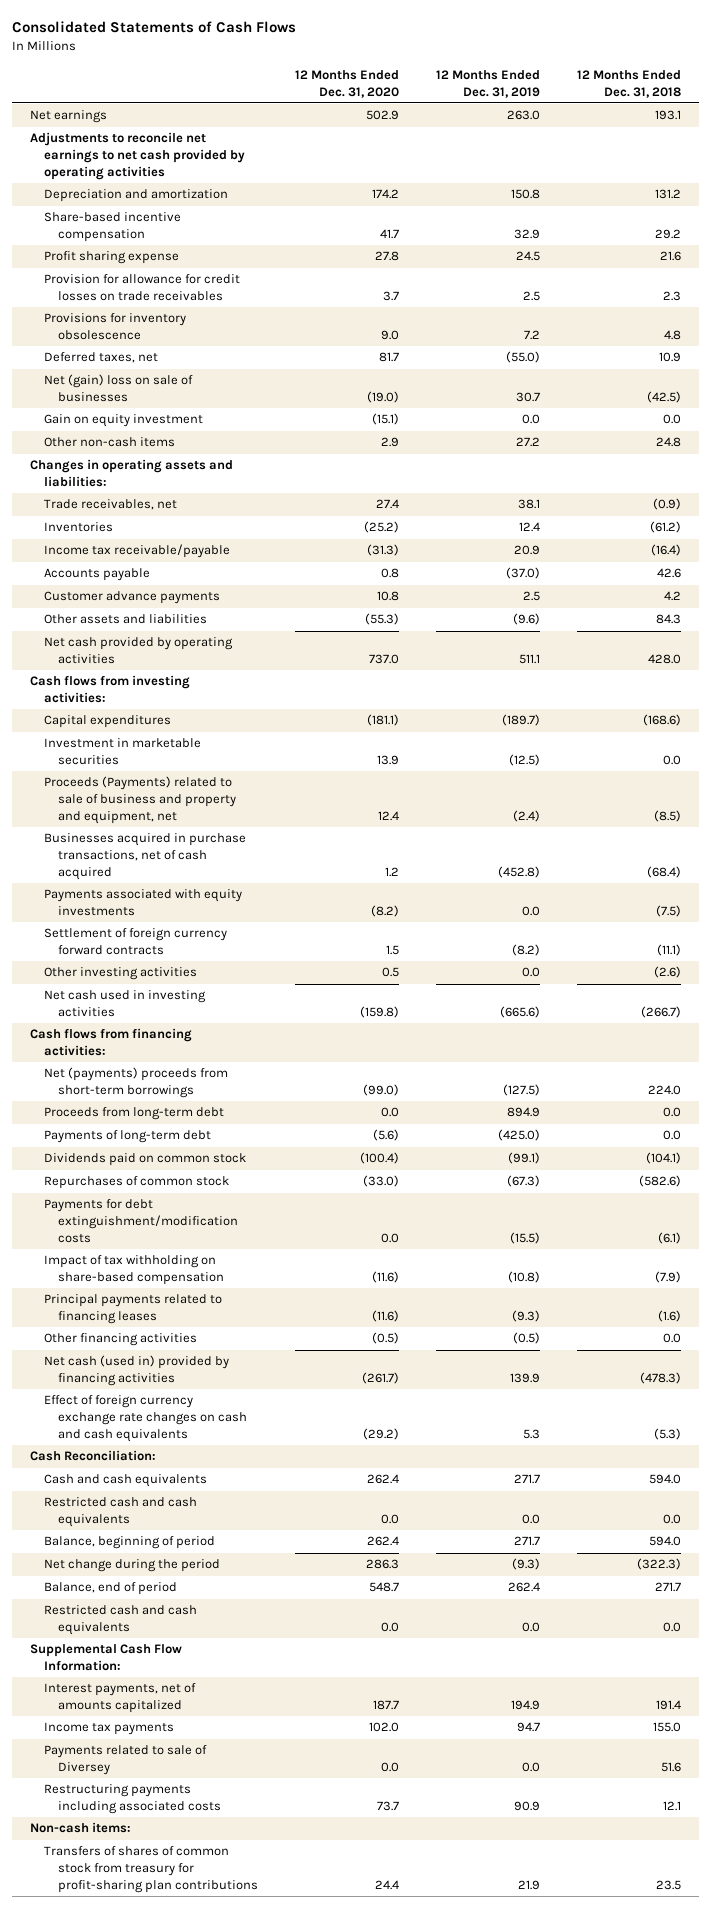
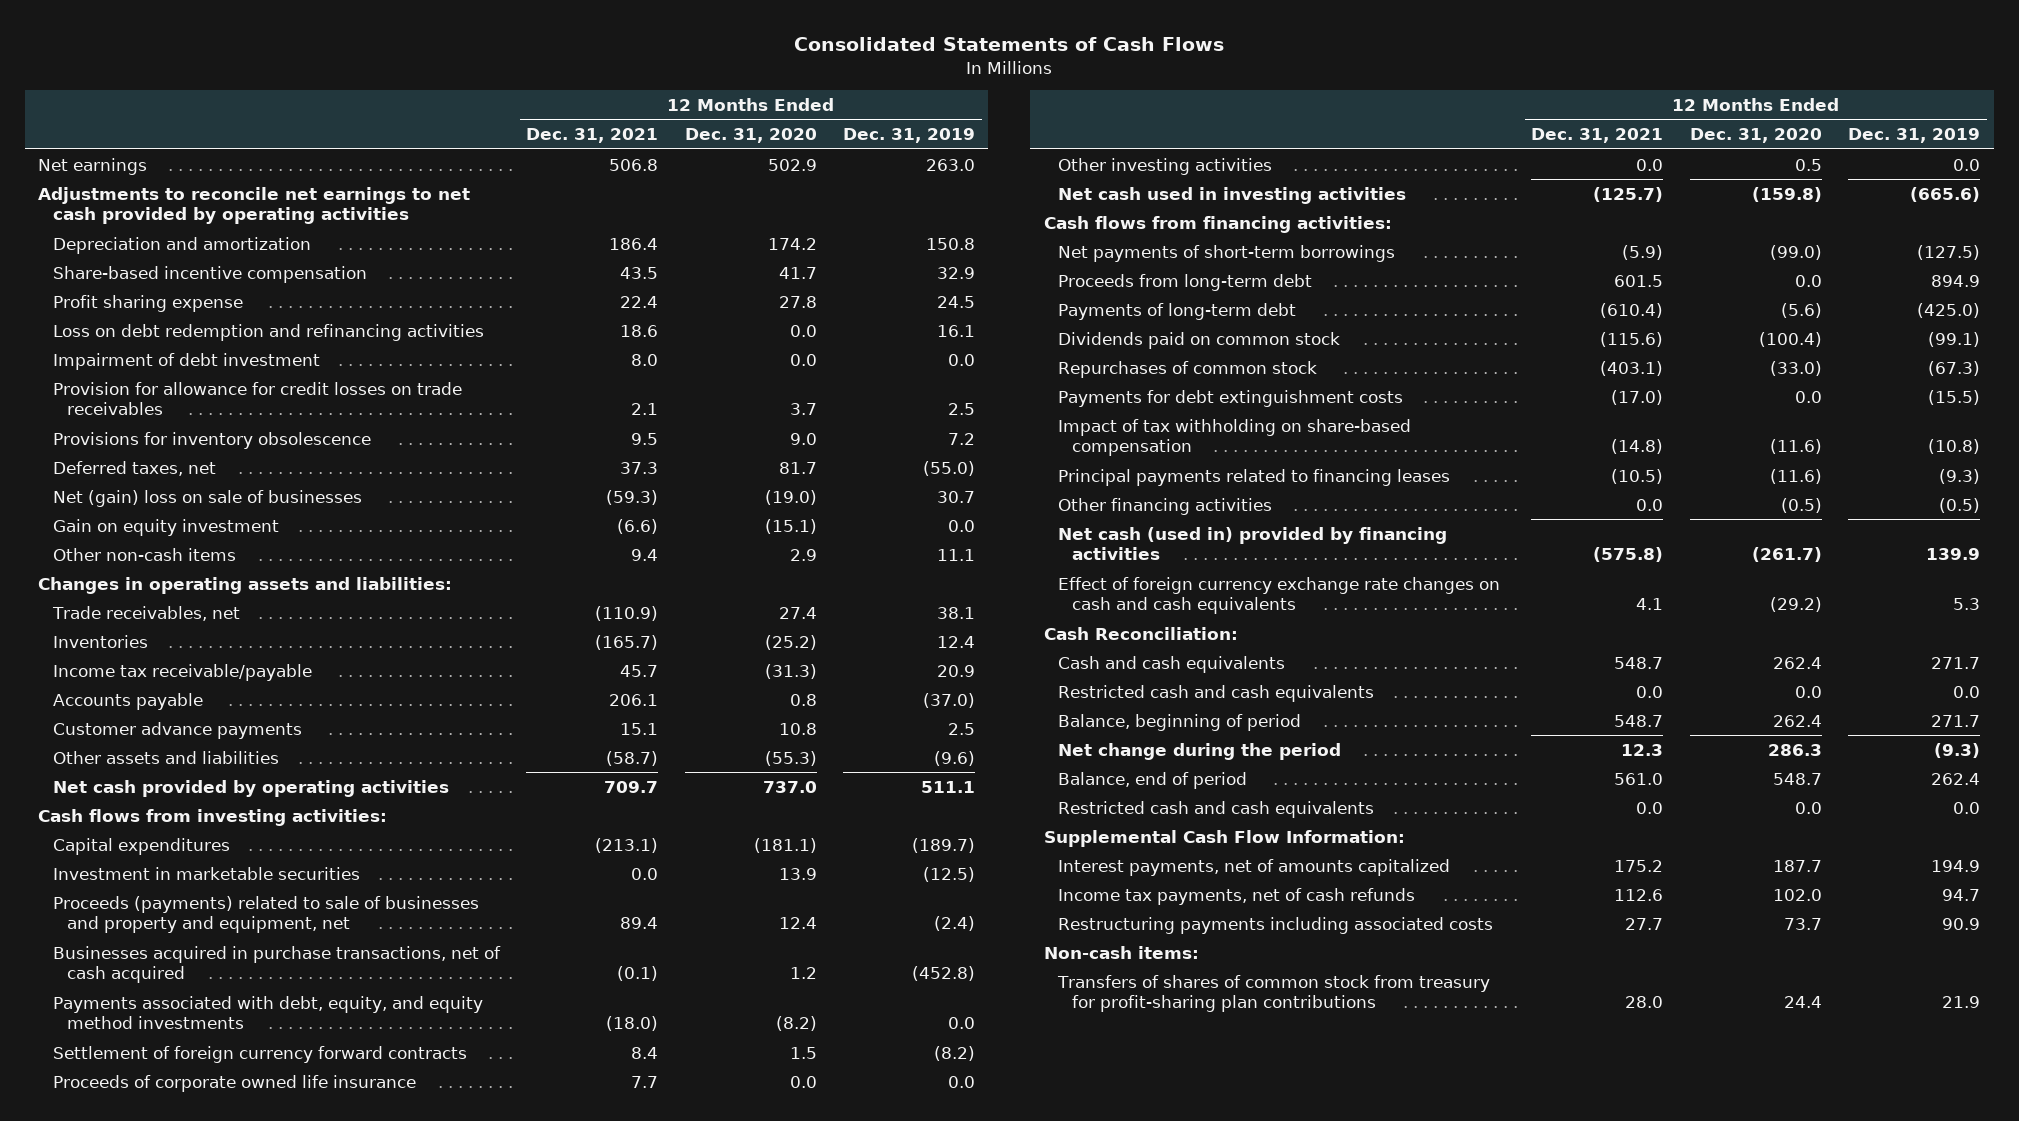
[576,69,681,98] 12 Months Ended Dec. 31, 2018 -> none
none -> [526,128,659,144] Dec. 31, 2021
none -> [52,323,484,341] Loss on debt redemption and refinancing activities
none -> [52,352,320,370] Impairment of debt investment
[515,437,540,448] 27.2 -> [937,548,976,561] 11.1
[44,776,237,824] Proceeds (Payments) related to sale of business and property and equipment, net -> [52,895,479,934] Proceeds (payments) related to sale of businesses and property and equipment, net
[44,889,243,917] Payments associated with equity investments -> [52,995,483,1030] Payments associated with debt, equity, and equity method investments
none -> [52,1074,416,1092] Proceeds of corporate owned life insurance
[44,1067,229,1099] Net (payments) proceeds from short-term borrowings -> [1057,244,1395,262] Net payments of short-term borrowings
[44,1199,239,1243] Payments for debt extinguishment/modification costs -> [1057,389,1403,407] Payments for debt extinguishment costs
[44,1745,208,1776] Payments related to sale of Diversey -> none
[44,1722,175,1736] Income tax payments -> [1057,887,1415,905] Income tax payments, net of cash refunds

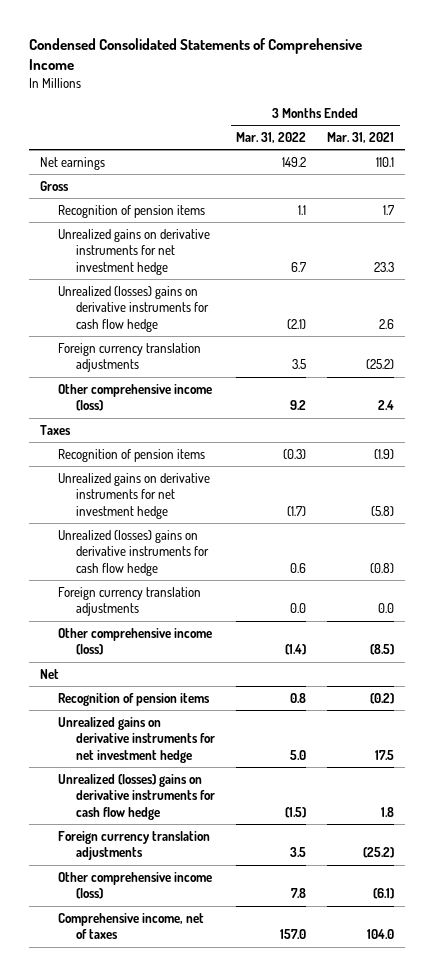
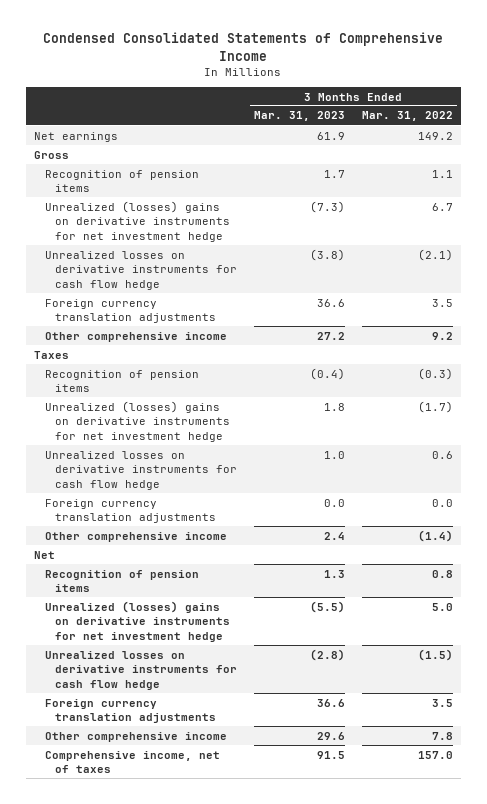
[327,132,395,144] Mar. 31, 2021 -> none
none -> [253,111,345,122] Mar. 31, 2023
[58,228,211,276] Unrealized gains on derivative instruments for net investment hedge -> [44,200,231,242] Unrealized (losses) gains on derivative instruments for net investment hedge
[58,285,210,333] Unrealized (losses) gains on derivative instruments for cash flow hedge -> [44,250,238,290] Unrealized losses on derivative instruments for cash flow hedge
[58,383,213,412] Other comprehensive income (loss) -> [44,331,227,342] Other comprehensive income
[58,472,211,520] Unrealized gains on derivative instruments for net investment hedge -> [44,400,231,442] Unrealized (losses) gains on derivative instruments for net investment hedge
[58,529,210,577] Unrealized (losses) gains on derivative instruments for cash flow hedge -> [44,450,238,490] Unrealized losses on derivative instruments for cash flow hedge
[58,627,213,656] Other comprehensive income (loss) -> [44,531,227,542] Other comprehensive income
[58,716,216,764] Unrealized gains on derivative instruments for net investment hedge -> [44,600,231,642] Unrealized (losses) gains on derivative instruments for net investment hedge
[58,773,216,821] Unrealized (losses) gains on derivative instruments for cash flow hedge -> [44,650,238,690] Unrealized losses on derivative instruments for cash flow hedge
[58,871,213,900] Other comprehensive income (loss) -> [44,731,227,742] Other comprehensive income

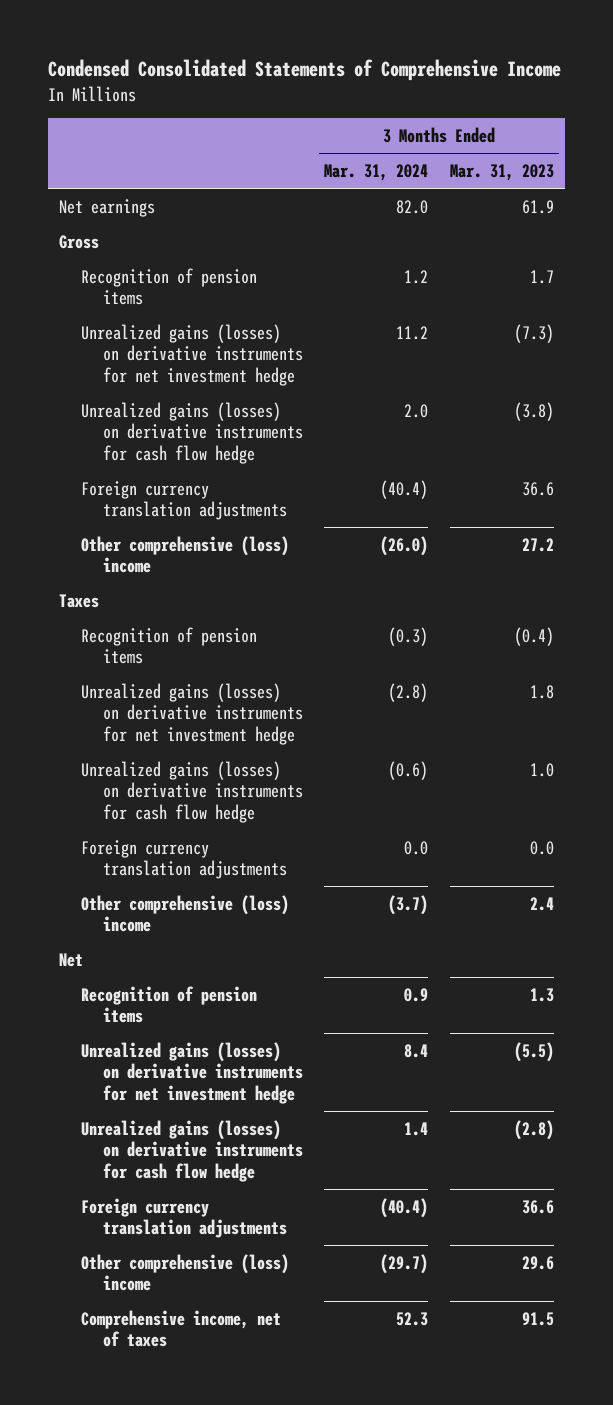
[361,111,453,122] Mar. 31, 2022 -> none
none -> [324,163,429,181] Mar. 31, 2024
[44,200,231,242] Unrealized (losses) gains on derivative instruments for net investment hedge -> [80,323,303,386] Unrealized gains (losses) on derivative instruments for net investment hedge
[44,250,238,290] Unrealized losses on derivative instruments for cash flow hedge -> [80,401,303,464] Unrealized gains (losses) on derivative instruments for cash flow hedge
[44,331,227,342] Other comprehensive income -> [80,535,289,574] Other comprehensive (loss) income
[44,400,231,442] Unrealized (losses) gains on derivative instruments for net investment hedge -> [80,682,303,745] Unrealized gains (losses) on derivative instruments for net investment hedge
[44,450,238,490] Unrealized losses on derivative instruments for cash flow hedge -> [80,760,303,823] Unrealized gains (losses) on derivative instruments for cash flow hedge
[44,531,227,542] Other comprehensive income -> [80,894,289,933] Other comprehensive (loss) income
[44,600,231,642] Unrealized (losses) gains on derivative instruments for net investment hedge -> [80,1041,303,1104] Unrealized gains (losses) on derivative instruments for net investment hedge
[44,650,238,690] Unrealized losses on derivative instruments for cash flow hedge -> [80,1119,303,1182] Unrealized gains (losses) on derivative instruments for cash flow hedge
[44,731,227,742] Other comprehensive income -> [80,1253,289,1292] Other comprehensive (loss) income

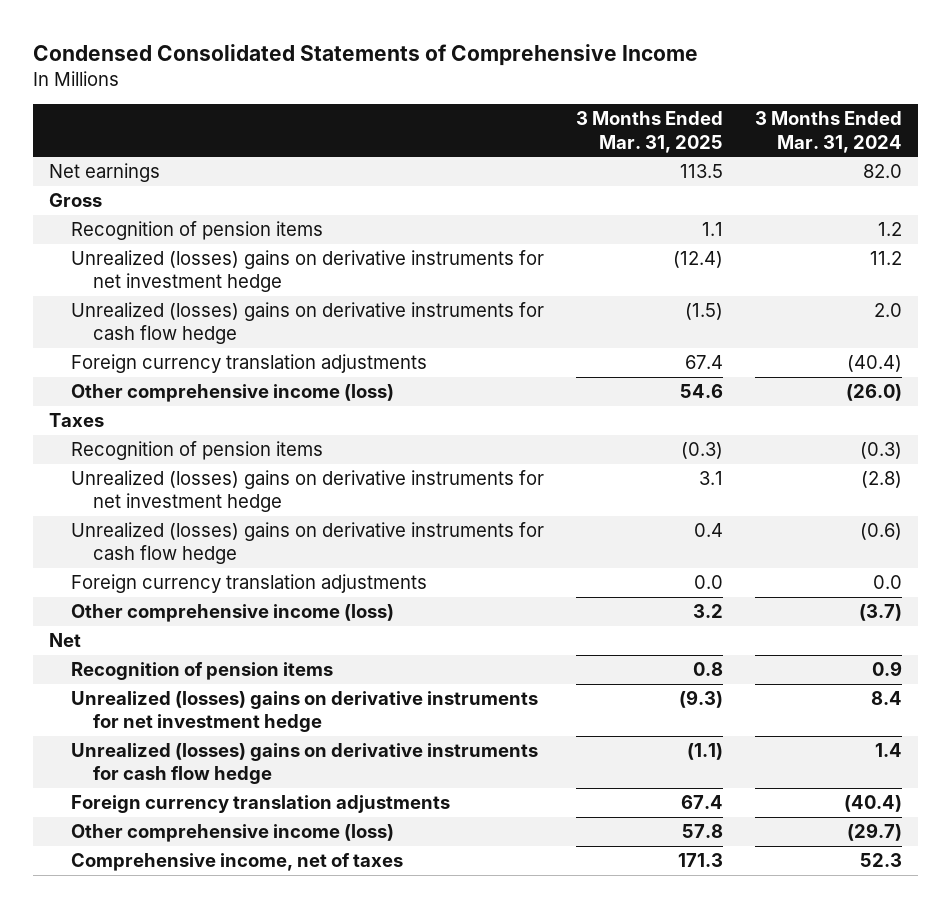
[449,163,554,181] Mar. 31, 2023 -> none
none -> [575,111,723,153] 3 Months Ended Mar. 31, 2025
[80,323,303,386] Unrealized gains (losses) on derivative instruments for net investment hedge -> [70,250,544,293] Unrealized (losses) gains on derivative instruments for net investment hedge
[80,401,303,464] Unrealized gains (losses) on derivative instruments for cash flow hedge -> [70,302,544,345] Unrealized (losses) gains on derivative instruments for cash flow hedge
[80,535,289,574] Other comprehensive (loss) income -> [70,384,394,403] Other comprehensive income (loss)
[80,682,303,745] Unrealized gains (losses) on derivative instruments for net investment hedge -> [70,470,544,513] Unrealized (losses) gains on derivative instruments for net investment hedge
[80,760,303,823] Unrealized gains (losses) on derivative instruments for cash flow hedge -> [70,522,544,565] Unrealized (losses) gains on derivative instruments for cash flow hedge
[80,894,289,933] Other comprehensive (loss) income -> [70,604,394,623] Other comprehensive income (loss)
[80,1041,303,1104] Unrealized gains (losses) on derivative instruments for net investment hedge -> [70,691,538,733] Unrealized (losses) gains on derivative instruments for net investment hedge
[80,1119,303,1182] Unrealized gains (losses) on derivative instruments for cash flow hedge -> [70,743,538,785] Unrealized (losses) gains on derivative instruments for cash flow hedge
[80,1253,289,1292] Other comprehensive (loss) income -> [70,824,394,843] Other comprehensive income (loss)

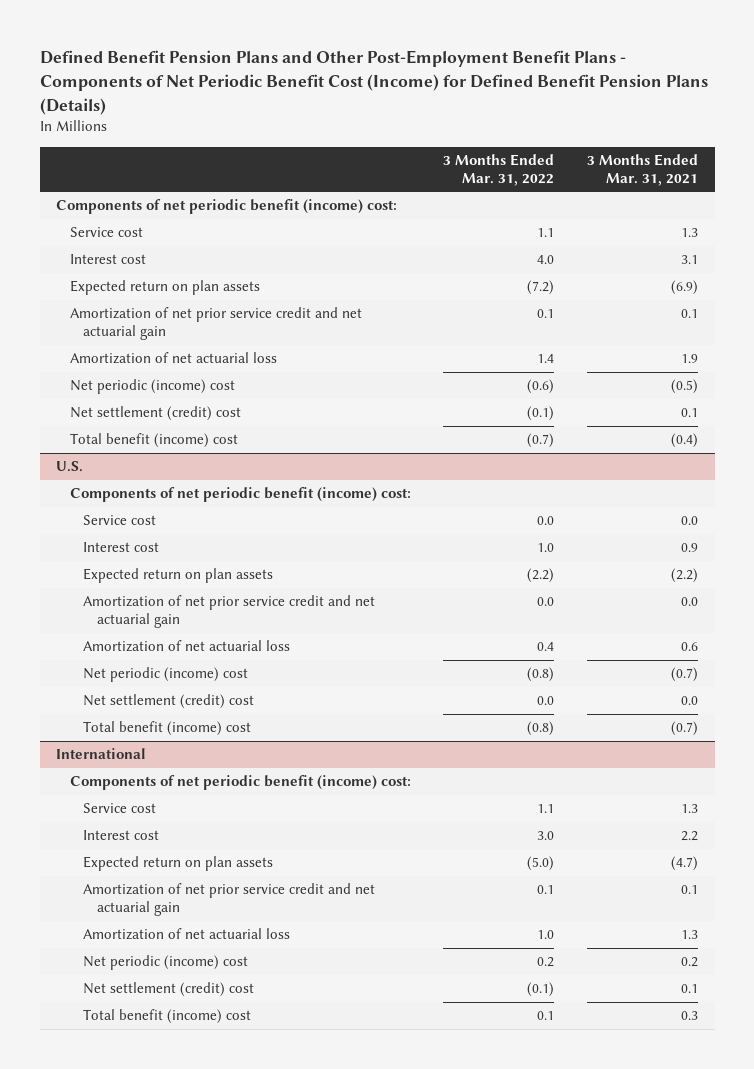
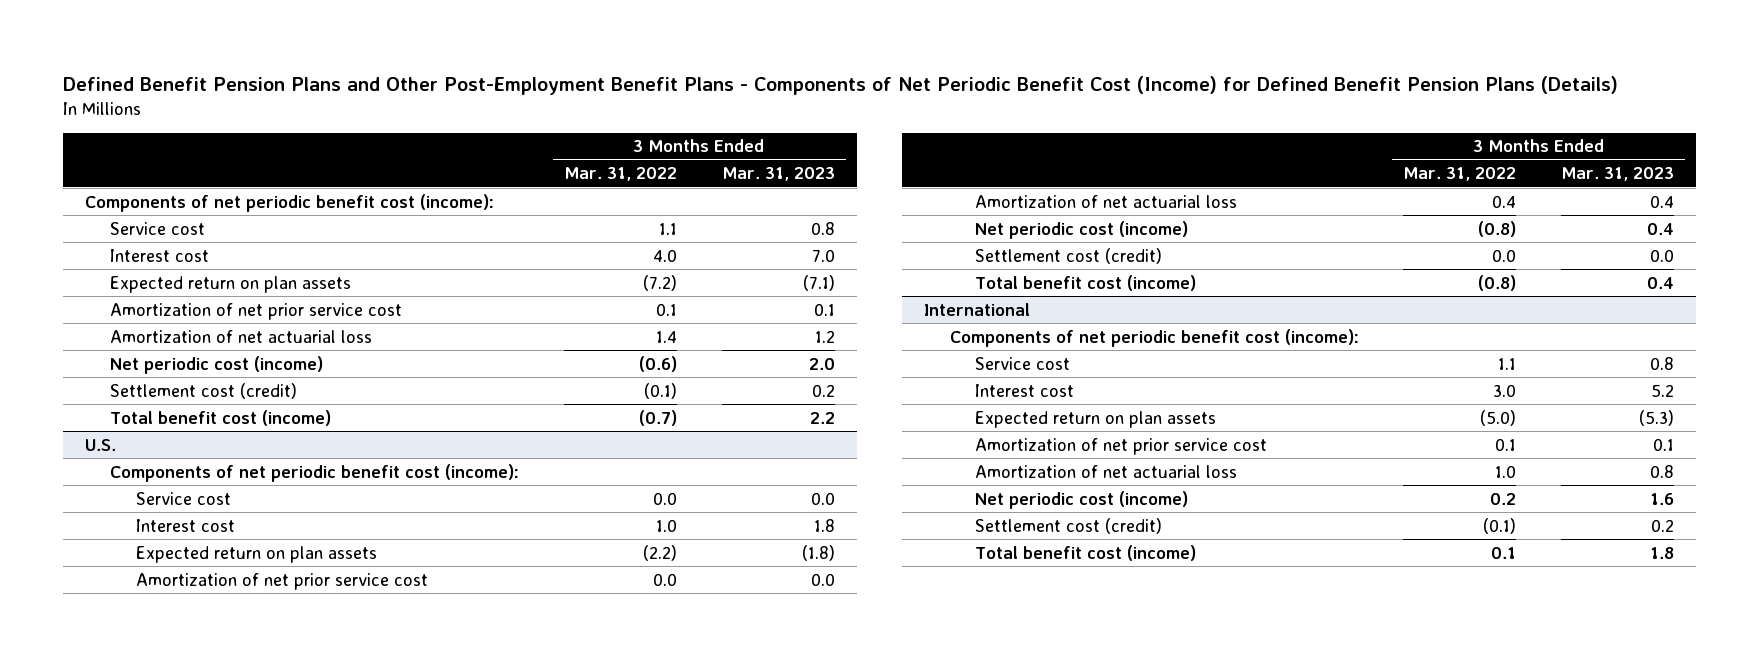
[587,153,699,186] 3 Months Ended Mar. 31, 2021 -> none
none -> [721,167,835,182] Mar. 31, 2023
[56,199,398,215] Components of net periodic benefit (income) cost: -> [84,193,494,212] Components of net periodic benefit cost (income):
[69,307,362,341] Amortization of net prior service credit and net actuarial gain -> [110,302,403,320] Amortization of net prior service cost
[69,379,235,395] Net periodic (income) cost -> [110,355,324,374] Net periodic cost (income)
[69,406,241,422] Net settlement (credit) cost -> [110,382,298,399] Settlement cost (credit)
[69,433,238,449] Total benefit (income) cost -> [110,409,332,426] Total benefit cost (income)
[69,487,411,503] Components of net periodic benefit (income) cost: -> [110,463,520,482] Components of net periodic benefit cost (income):
[83,595,376,629] Amortization of net prior service credit and net actuarial gain -> [135,572,428,590] Amortization of net prior service cost
[83,667,249,683] Net periodic (income) cost -> [975,220,1189,239] Net periodic cost (income)
[83,694,255,710] Net settlement (credit) cost -> [975,247,1163,264] Settlement cost (credit)
[83,721,252,737] Total benefit (income) cost -> [975,274,1197,291] Total benefit cost (income)
[69,775,411,791] Components of net periodic benefit (income) cost: -> [949,328,1359,347] Components of net periodic benefit cost (income):
[83,883,376,917] Amortization of net prior service credit and net actuarial gain -> [975,437,1268,455] Amortization of net prior service cost
[83,955,249,971] Net periodic (income) cost -> [975,490,1189,509] Net periodic cost (income)
[83,982,255,998] Net settlement (credit) cost -> [975,517,1163,534] Settlement cost (credit)
[83,1009,252,1025] Total benefit (income) cost -> [975,544,1197,561] Total benefit cost (income)

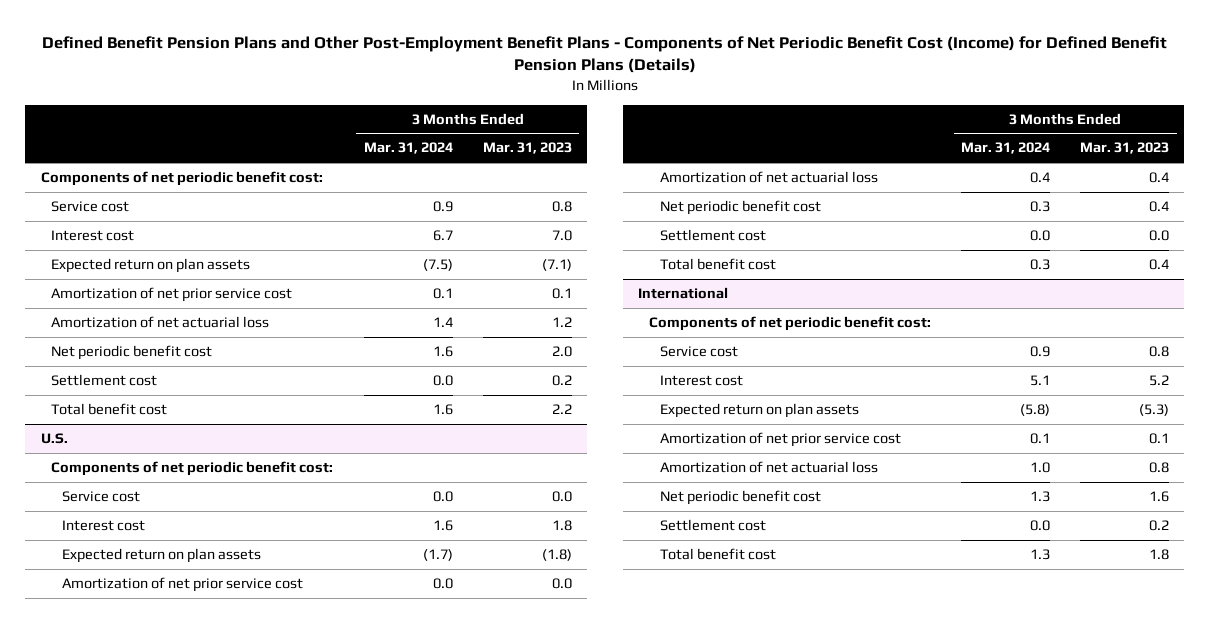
[564,167,678,182] Mar. 31, 2022 -> none
none -> [363,142,453,155] Mar. 31, 2024
[84,193,494,212] Components of net periodic benefit cost (income): -> [40,171,323,187] Components of net periodic benefit cost:
[110,355,324,374] Net periodic cost (income) -> [51,345,213,361] Net periodic benefit cost
[110,382,298,399] Settlement cost (credit) -> [51,374,158,387] Settlement cost
[110,409,332,426] Total benefit cost (income) -> [51,403,168,416] Total benefit cost
[110,463,520,482] Components of net periodic benefit cost (income): -> [51,461,334,477] Components of net periodic benefit cost:
[975,220,1189,239] Net periodic cost (income) -> [659,200,821,216] Net periodic benefit cost
[975,247,1163,264] Settlement cost (credit) -> [659,229,766,242] Settlement cost
[975,274,1197,291] Total benefit cost (income) -> [659,258,776,271] Total benefit cost
[949,328,1359,347] Components of net periodic benefit cost (income): -> [648,316,931,332] Components of net periodic benefit cost:
[975,490,1189,509] Net periodic cost (income) -> [659,490,821,506] Net periodic benefit cost
[975,517,1163,534] Settlement cost (credit) -> [659,519,766,532] Settlement cost
[975,544,1197,561] Total benefit cost (income) -> [659,548,776,561] Total benefit cost

